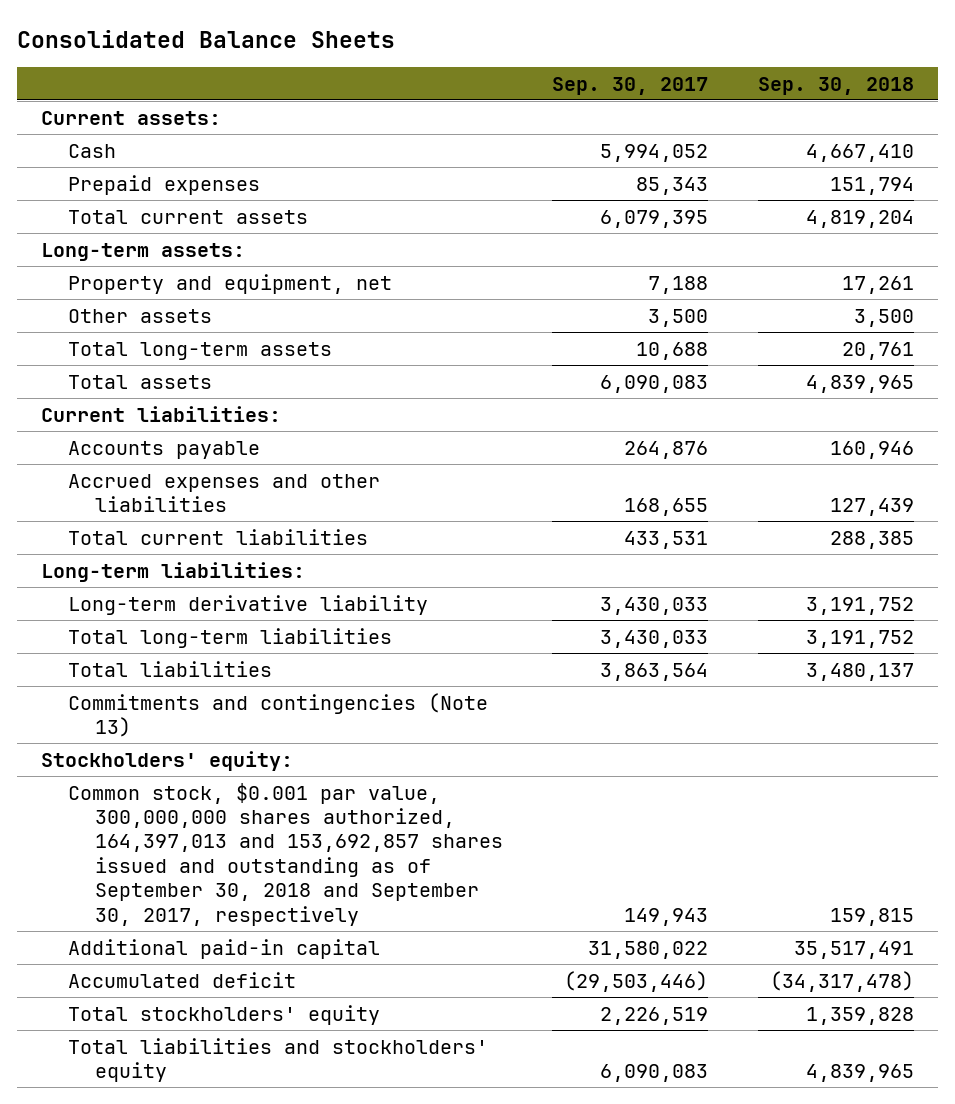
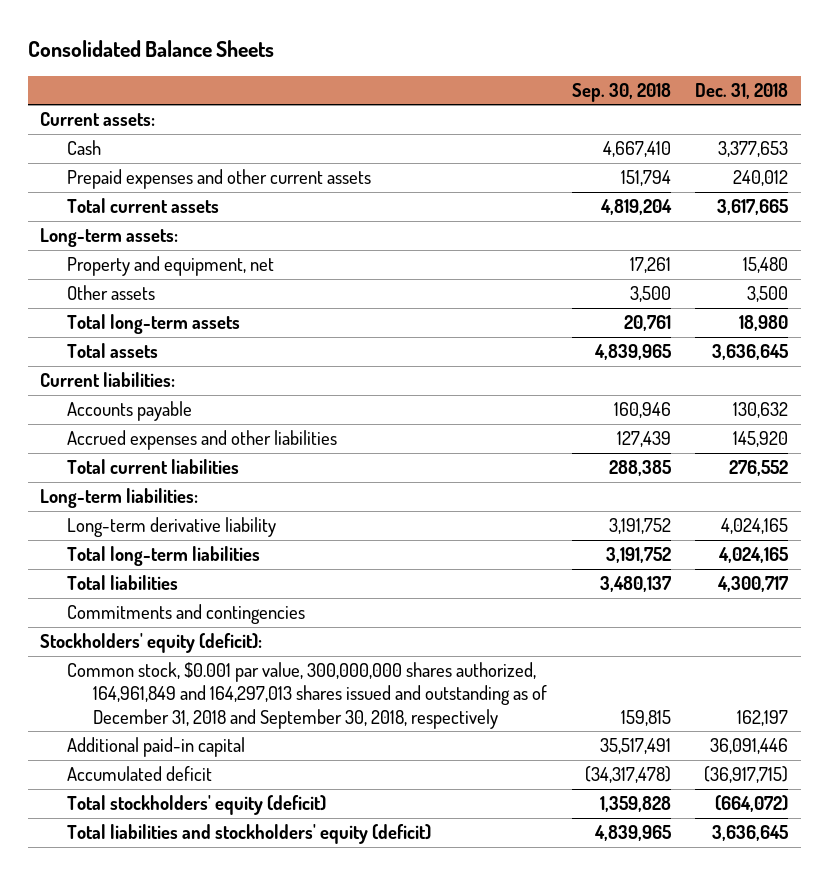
[552,76,709,95] Sep. 30, 2017 -> none
none -> [695,82,789,99] Dec. 31, 2018
[68,174,261,195] Prepaid expenses -> [66,169,371,190] Prepaid expenses and other current assets
[68,692,489,737] Commitments and contingencies (Note 13) -> [66,604,305,625] Commitments and contingencies
[41,750,294,771] Stockholders' equity: -> [40,633,263,654] Stockholders' equity (deficit):
[68,782,504,926] Common stock, $0.001 par value, 300,000,000 shares authorized, 164,397,013 and 153,692,857 shares issued and outstanding as of September 30, 2018 and September 30, 2017, respectively -> [66,662,548,729] Common stock, $0.001 par value, 300,000,000 shares authorized, 164,961,849 and 164,297,013 shares issued and outstanding as of December 31, 2018 and September 30, 2018, respectively
[68,1004,381,1025] Total stockholders' equity -> [66,795,326,816] Total stockholders' equity (deficit)
[68,1037,489,1082] Total liabilities and stockholders' equity -> [66,824,431,845] Total liabilities and stockholders' equity (deficit)

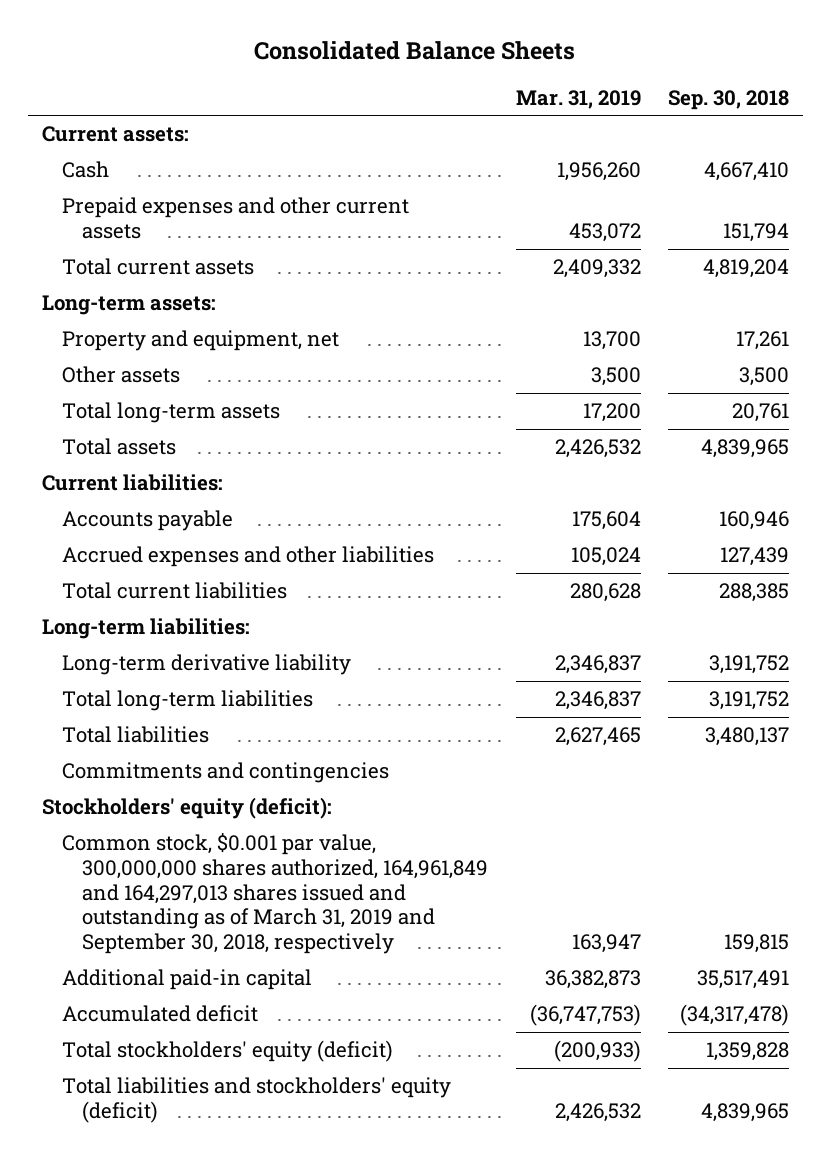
[695,82,789,99] Dec. 31, 2018 -> none
none -> [515,89,641,109] Mar. 31, 2019
[66,662,548,729] Common stock, $0.001 par value, 300,000,000 shares authorized, 164,961,849 and 164,297,013 shares issued and outstanding as of December 31, 2018 and September 30, 2018, respectively -> [61,833,488,955] Common stock, $0.001 par value, 300,000,000 shares authorized, 164,961,849 and 164,297,013 shares issued and outstanding as of March 31, 2019 and September 30, 2018, respectively

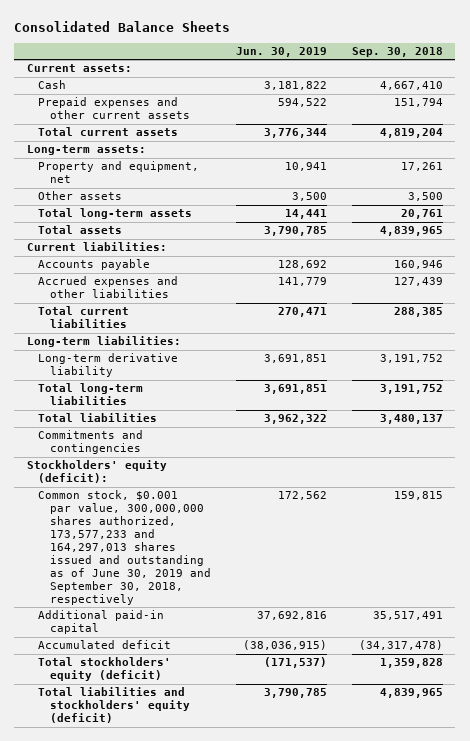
[515,89,641,109] Mar. 31, 2019 -> none
none -> [236,47,328,58] Jun. 30, 2019
[61,833,488,955] Common stock, $0.001 par value, 300,000,000 shares authorized, 164,961,849 and 164,297,013 shares issued and outstanding as of March 31, 2019 and September 30, 2018, respectively -> [38,490,212,605] Common stock, $0.001 par value, 300,000,000 shares authorized, 173,577,233 and 164,297,013 shares issued and outstanding as of June 30, 2019 and September 30, 2018, respectively

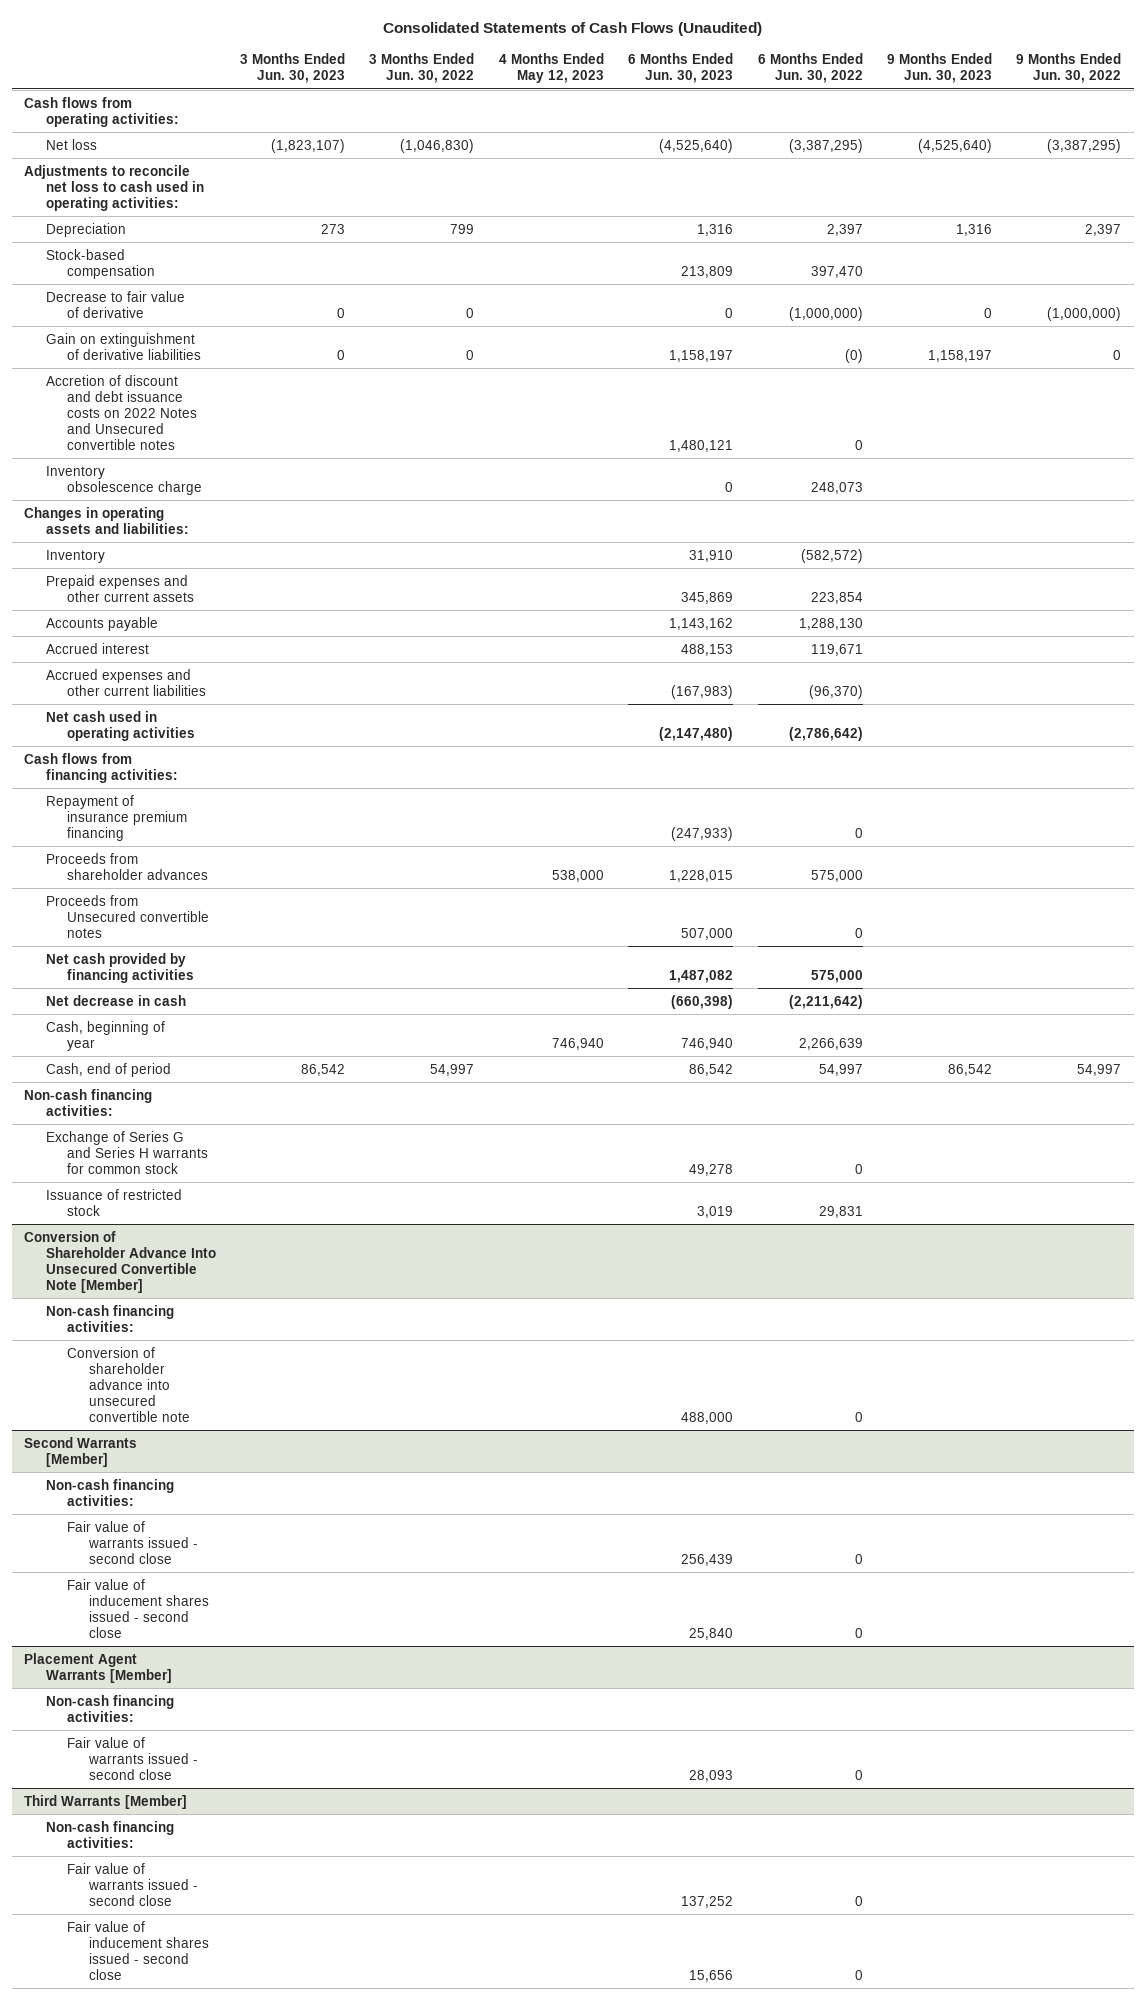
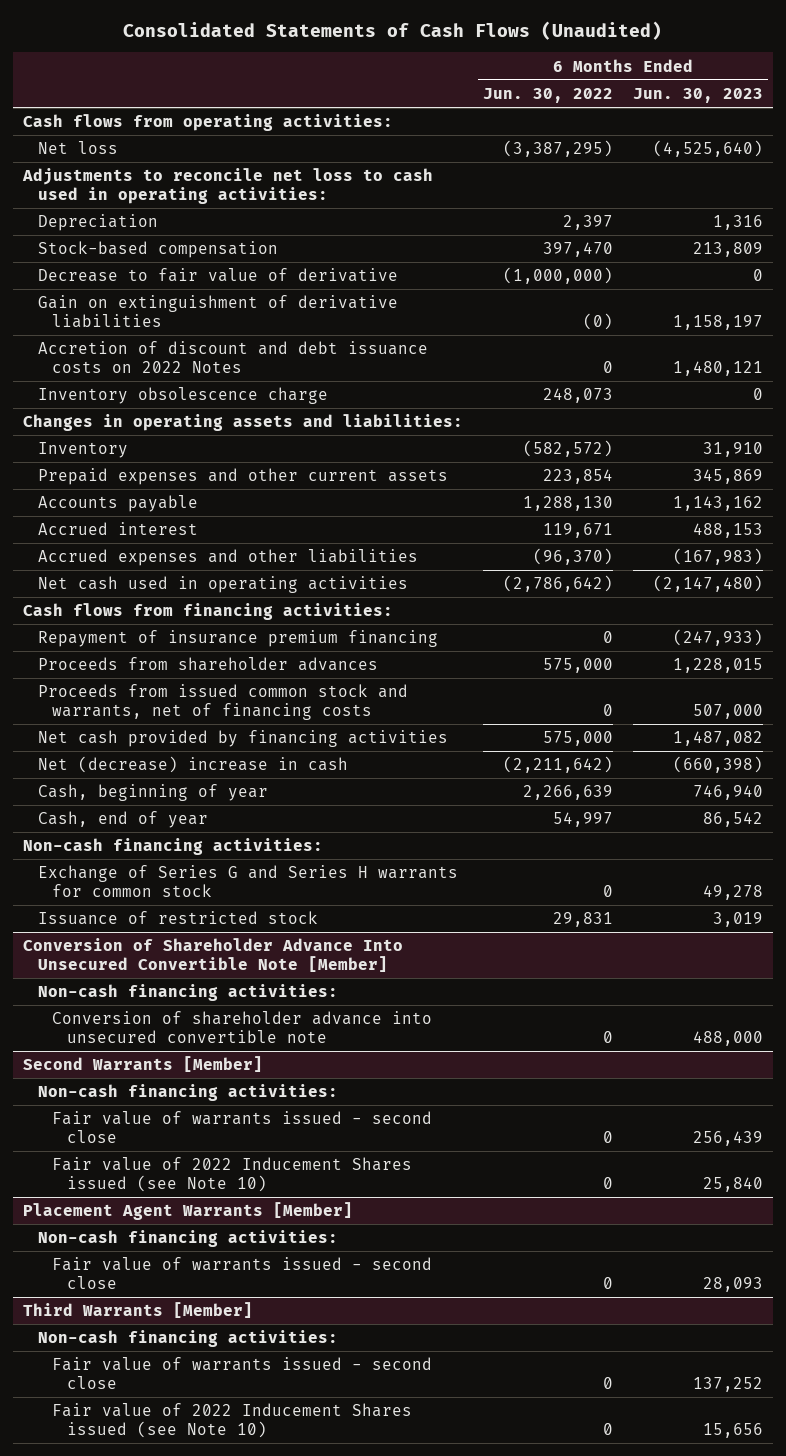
[240,53,346,84] 3 Months Ended Jun. 30, 2023 -> none
[369,53,475,84] 3 Months Ended Jun. 30, 2022 -> none
[498,53,604,84] 4 Months Ended May 12, 2023 -> none
[887,53,993,84] 9 Months Ended Jun. 30, 2023 -> none
[1016,53,1122,84] 9 Months Ended Jun. 30, 2022 -> none
[45,374,198,451] Accretion of discount and debt issuance costs on 2022 Notes and Unsecured convertible notes -> [37,341,428,374] Accretion of discount and debt issuance costs on 2022 Notes
[45,668,207,696] Accrued expenses and other current liabilities -> [37,549,418,567] Accrued expenses and other liabilities
[45,894,210,938] Proceeds from Unsecured convertible notes -> [37,684,408,721] Proceeds from issued common stock and warrants, net of financing costs
[45,994,186,1006] Net decrease in cash -> [37,756,348,774] Net (decrease) increase in cash
[45,1062,171,1077] Cash, end of period -> [37,811,208,829] Cash, end of year
[67,1578,209,1639] Fair value of inducement shares issued - second close -> [52,1157,413,1193] Fair value of 2022 Inducement Shares issued (see Note 10)
[67,1920,209,1981] Fair value of inducement shares issued - second close -> [52,1403,413,1439] Fair value of 2022 Inducement Shares issued (see Note 10)

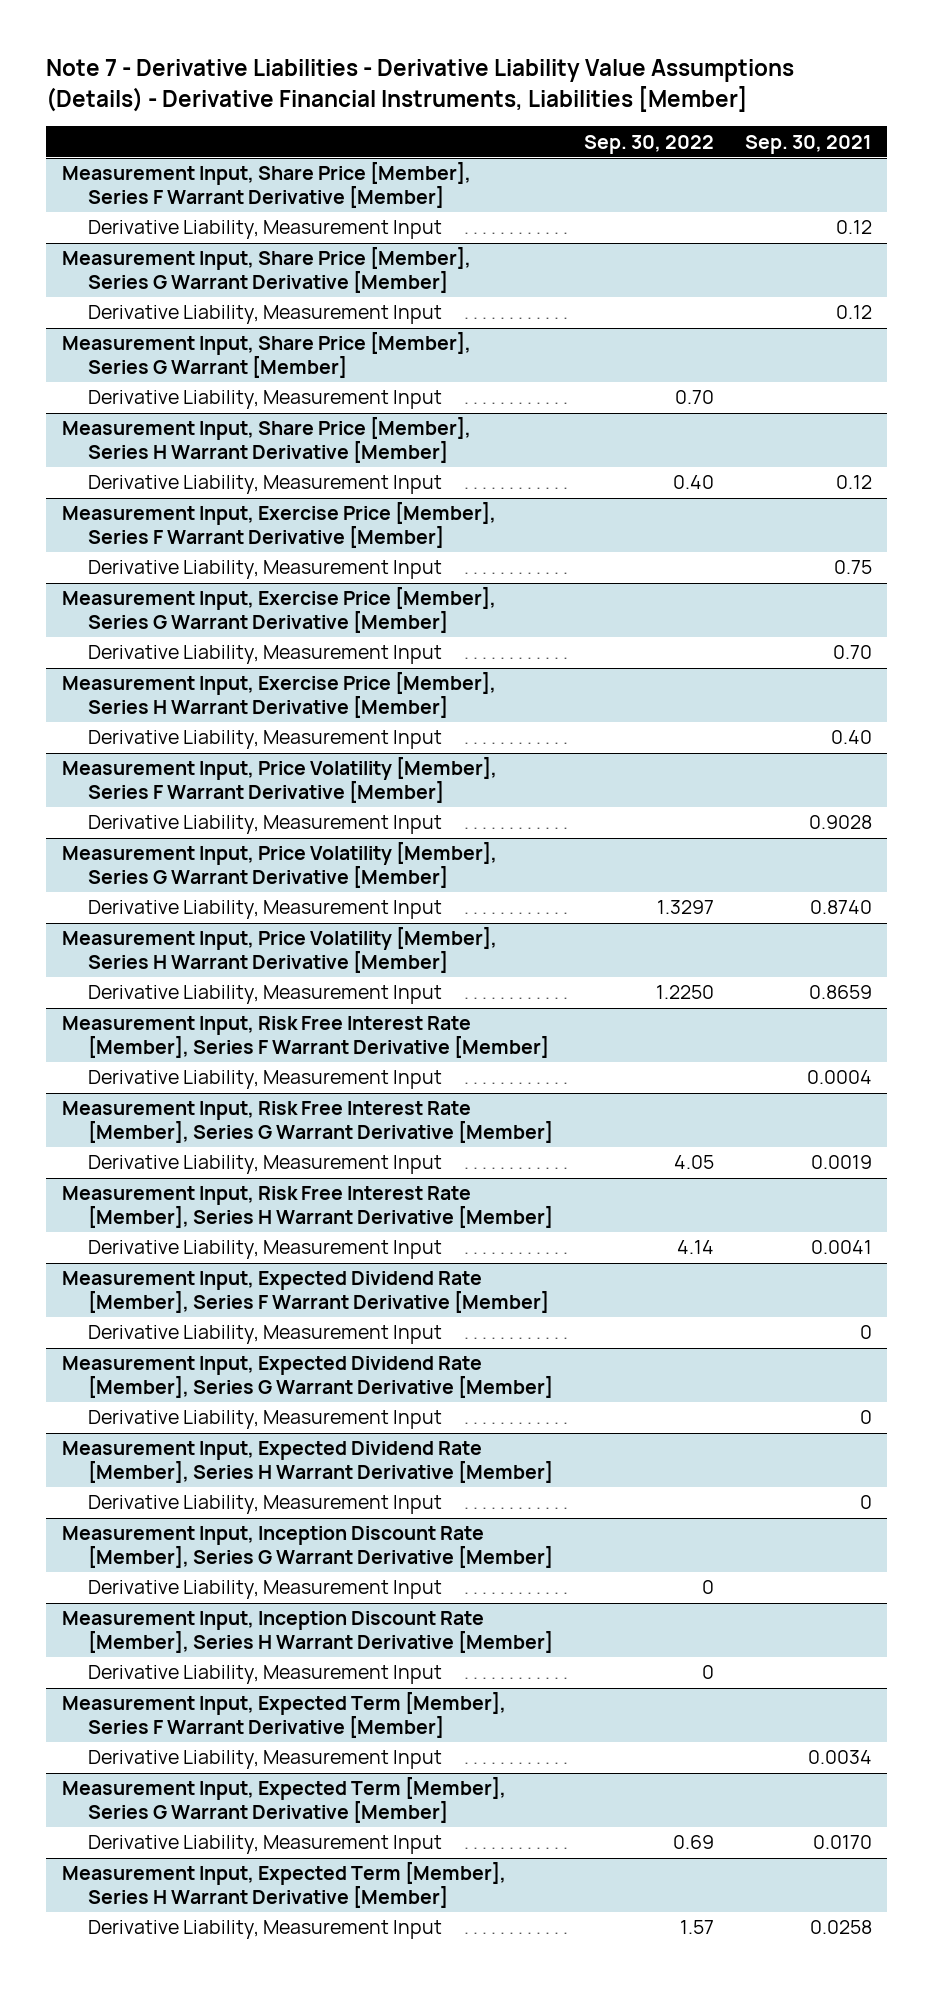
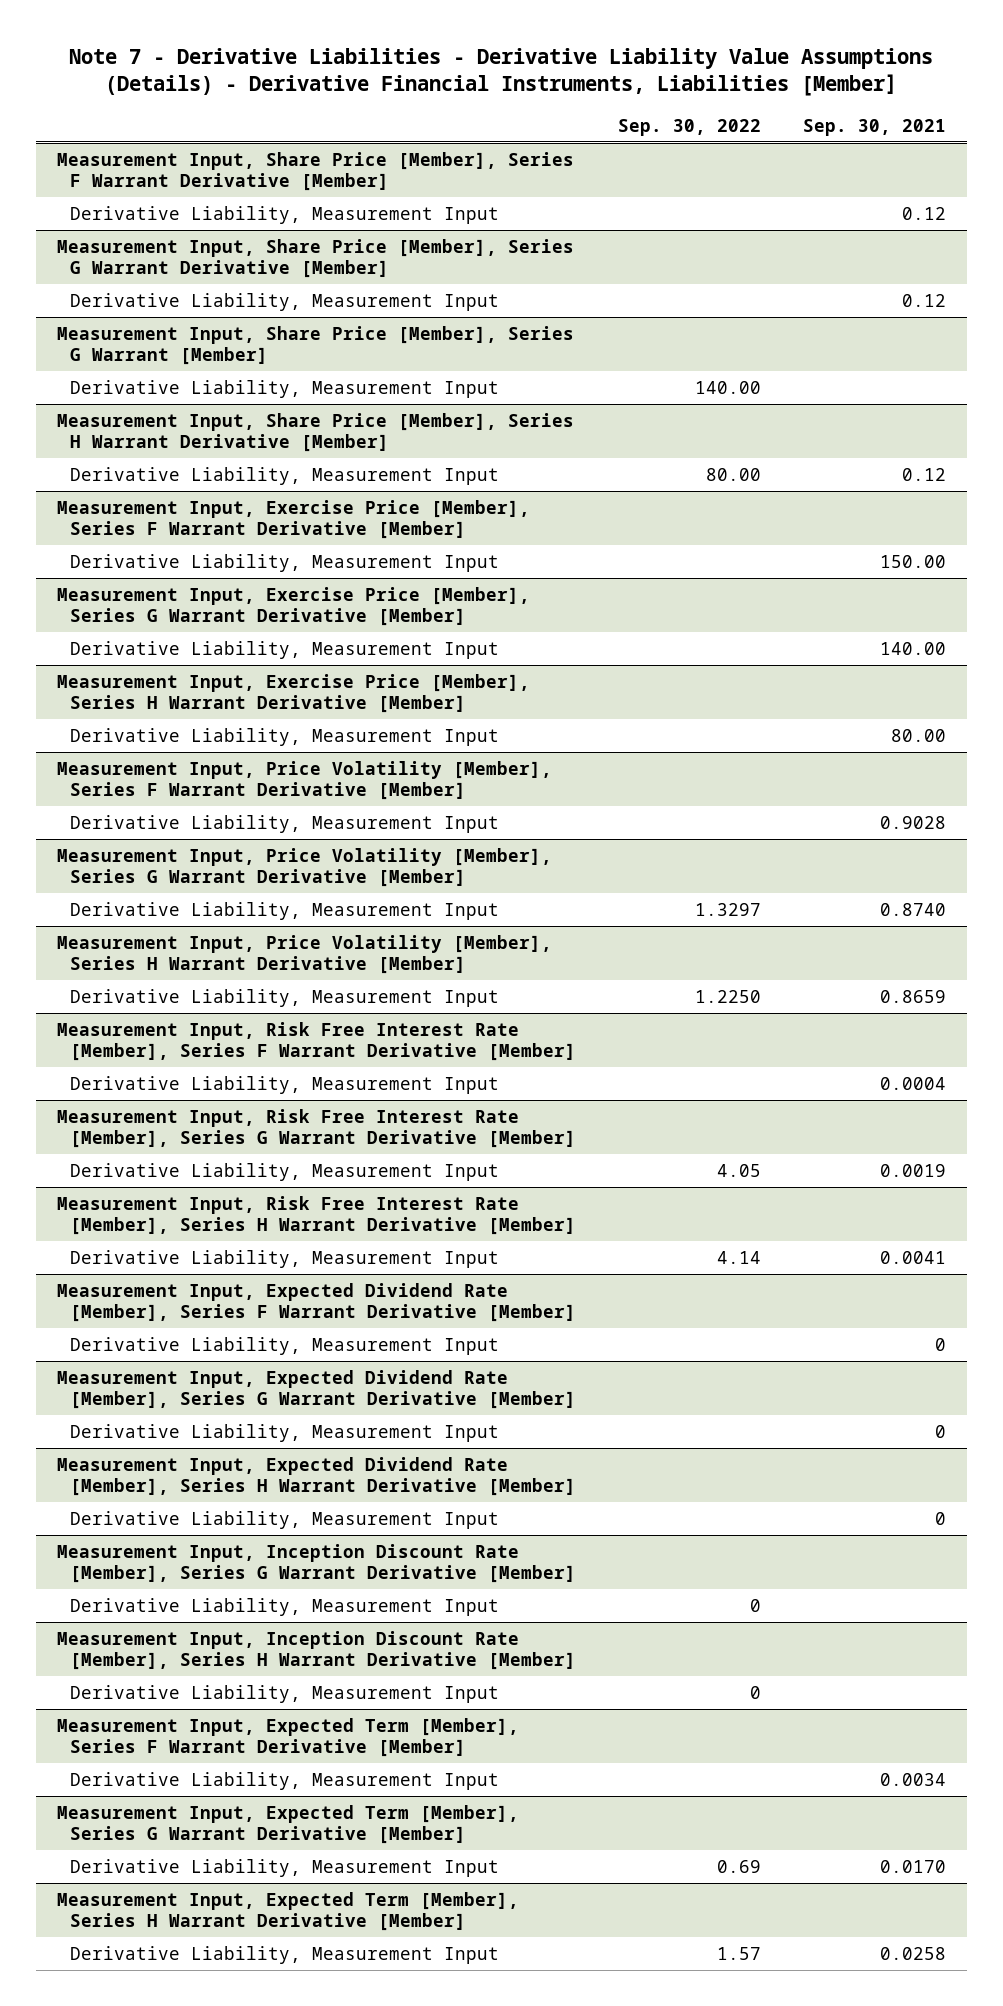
[674,390,714,405] 0.70 -> [694,380,761,394] 140.00
[672,475,714,490] 0.40 -> [705,467,761,481] 80.00
[833,560,872,575] 0.75 -> [879,554,946,568] 150.00
[832,645,872,660] 0.70 -> [879,641,946,655] 140.00
[830,730,872,745] 0.40 -> [890,728,946,742] 80.00

